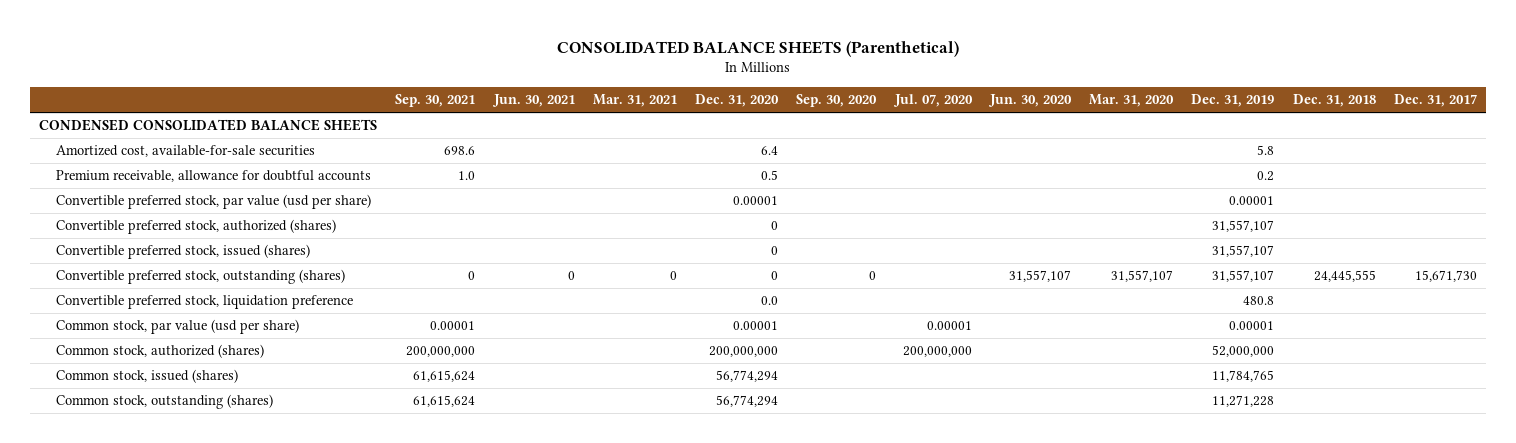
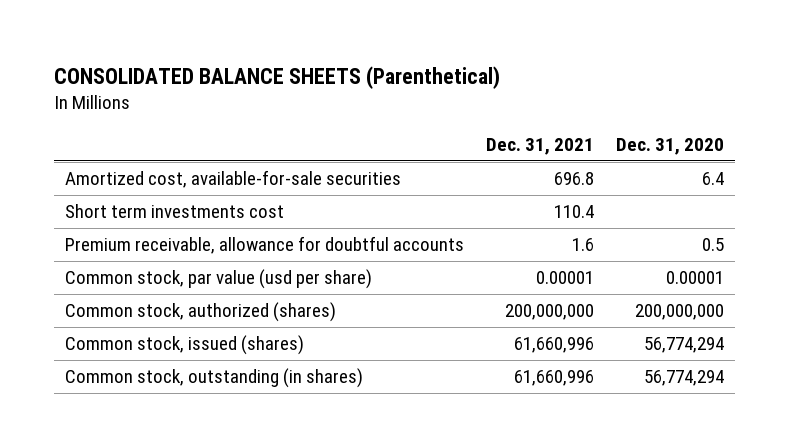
[395,94,476,108] Sep. 30, 2021 -> none
[491,94,575,108] Jun. 30, 2021 -> none
[592,94,677,108] Mar. 31, 2021 -> none
[796,94,878,108] Sep. 30, 2020 -> none
[892,94,973,108] Jul. 07, 2020 -> none
[987,94,1072,108] Jun. 30, 2020 -> none
[1089,94,1175,108] Mar. 31, 2020 -> none
[1191,94,1275,108] Dec. 31, 2019 -> none
[1292,94,1376,108] Dec. 31, 2018 -> none
[1394,94,1478,108] Dec. 31, 2017 -> none
none -> [486,137,595,155] Dec. 31, 2021
[38,119,377,132] CONDENSED CONSOLIDATED BALANCE SHEETS -> none
none -> [65,204,285,219] Short term investments cost
[55,194,371,210] Convertible preferred stock, par value (usd per share) -> none
[55,219,336,235] Convertible preferred stock, authorized (shares) -> none
[55,244,310,260] Convertible preferred stock, issued (shares) -> none
[55,269,345,285] Convertible preferred stock, outstanding (shares) -> none
[55,295,353,310] Convertible preferred stock, liquidation preference -> none
[55,394,273,410] Common stock, outstanding (shares) -> [65,368,364,389] Common stock, outstanding (in shares)

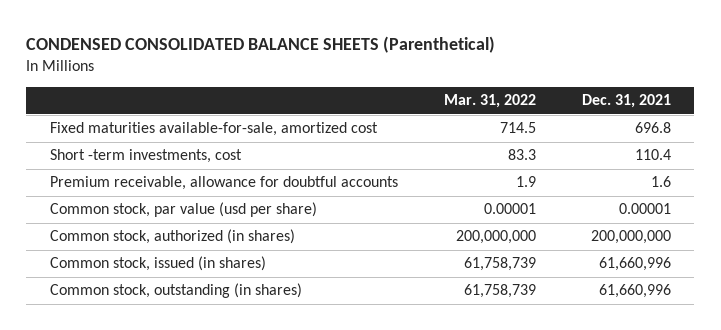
[54,65,501,89] CONSOLIDATED BALANCE SHEETS (Parenthetical) -> [26,36,496,54] CONDENSED CONSOLIDATED BALANCE SHEETS (Parenthetical)
[615,137,724,155] Dec. 31, 2020 -> none
none -> [443,94,536,109] Mar. 31, 2022
[65,170,402,189] Amortized cost, available-for-sale securities -> [49,122,378,137] Fixed maturities available-for-sale, amortized cost
[65,204,285,219] Short term investments cost -> [49,149,242,164] Short -term investments, cost
[65,302,337,323] Common stock, authorized (shares) -> [49,229,295,245] Common stock, authorized (in shares)
[65,335,305,356] Common stock, issued (shares) -> [49,256,266,272] Common stock, issued (in shares)

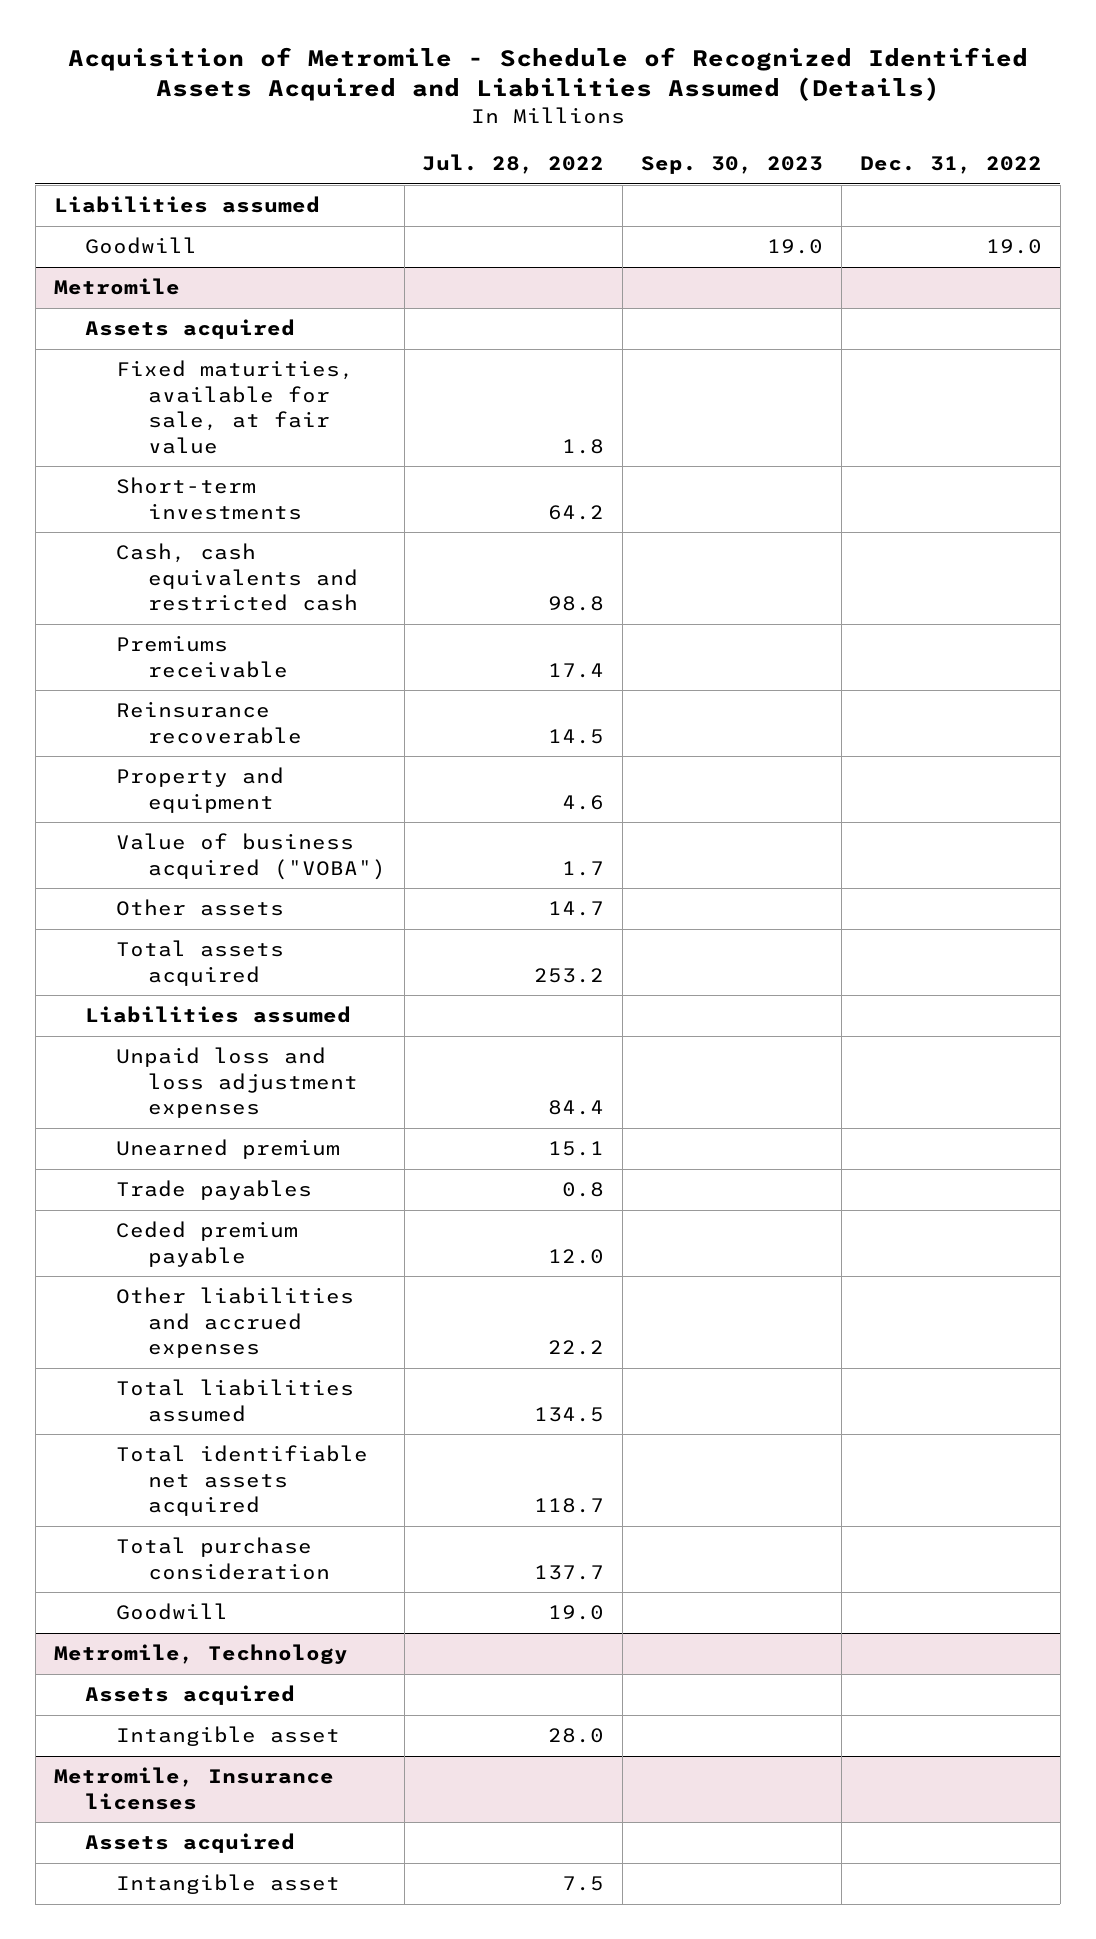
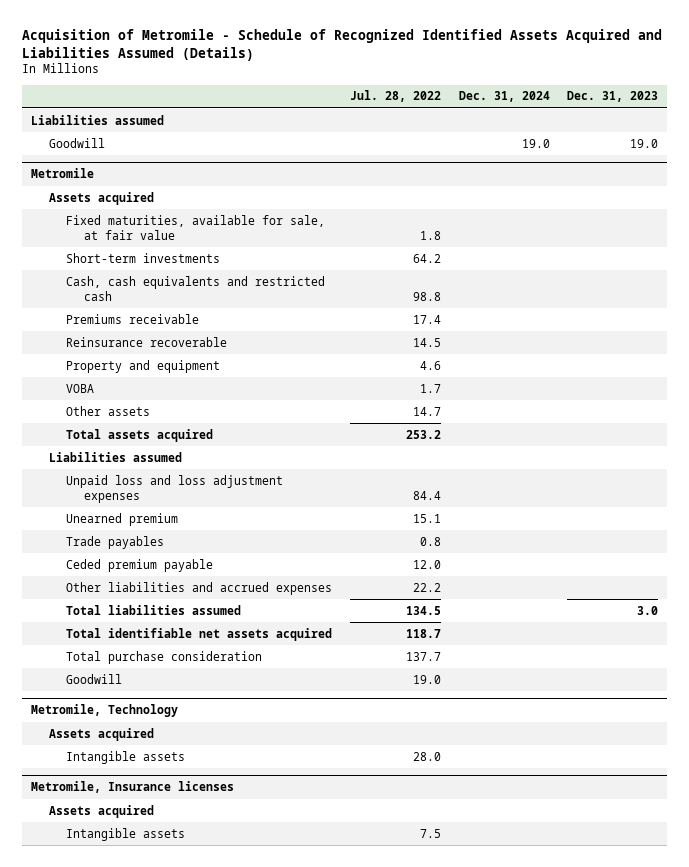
[641,156,824,175] Sep. 30, 2023 -> none
[859,156,1042,175] Dec. 31, 2022 -> none
none -> [458,91,550,103] Dec. 31, 2024
none -> [567,91,659,103] Dec. 31, 2023
[116,833,386,880] Value of business acquired ("VOBA") -> [66,383,95,393] VOBA
[116,1726,341,1747] Intangible asset -> [66,750,186,764] Intangible assets
[116,1874,341,1895] Intangible asset -> [66,827,186,841] Intangible assets

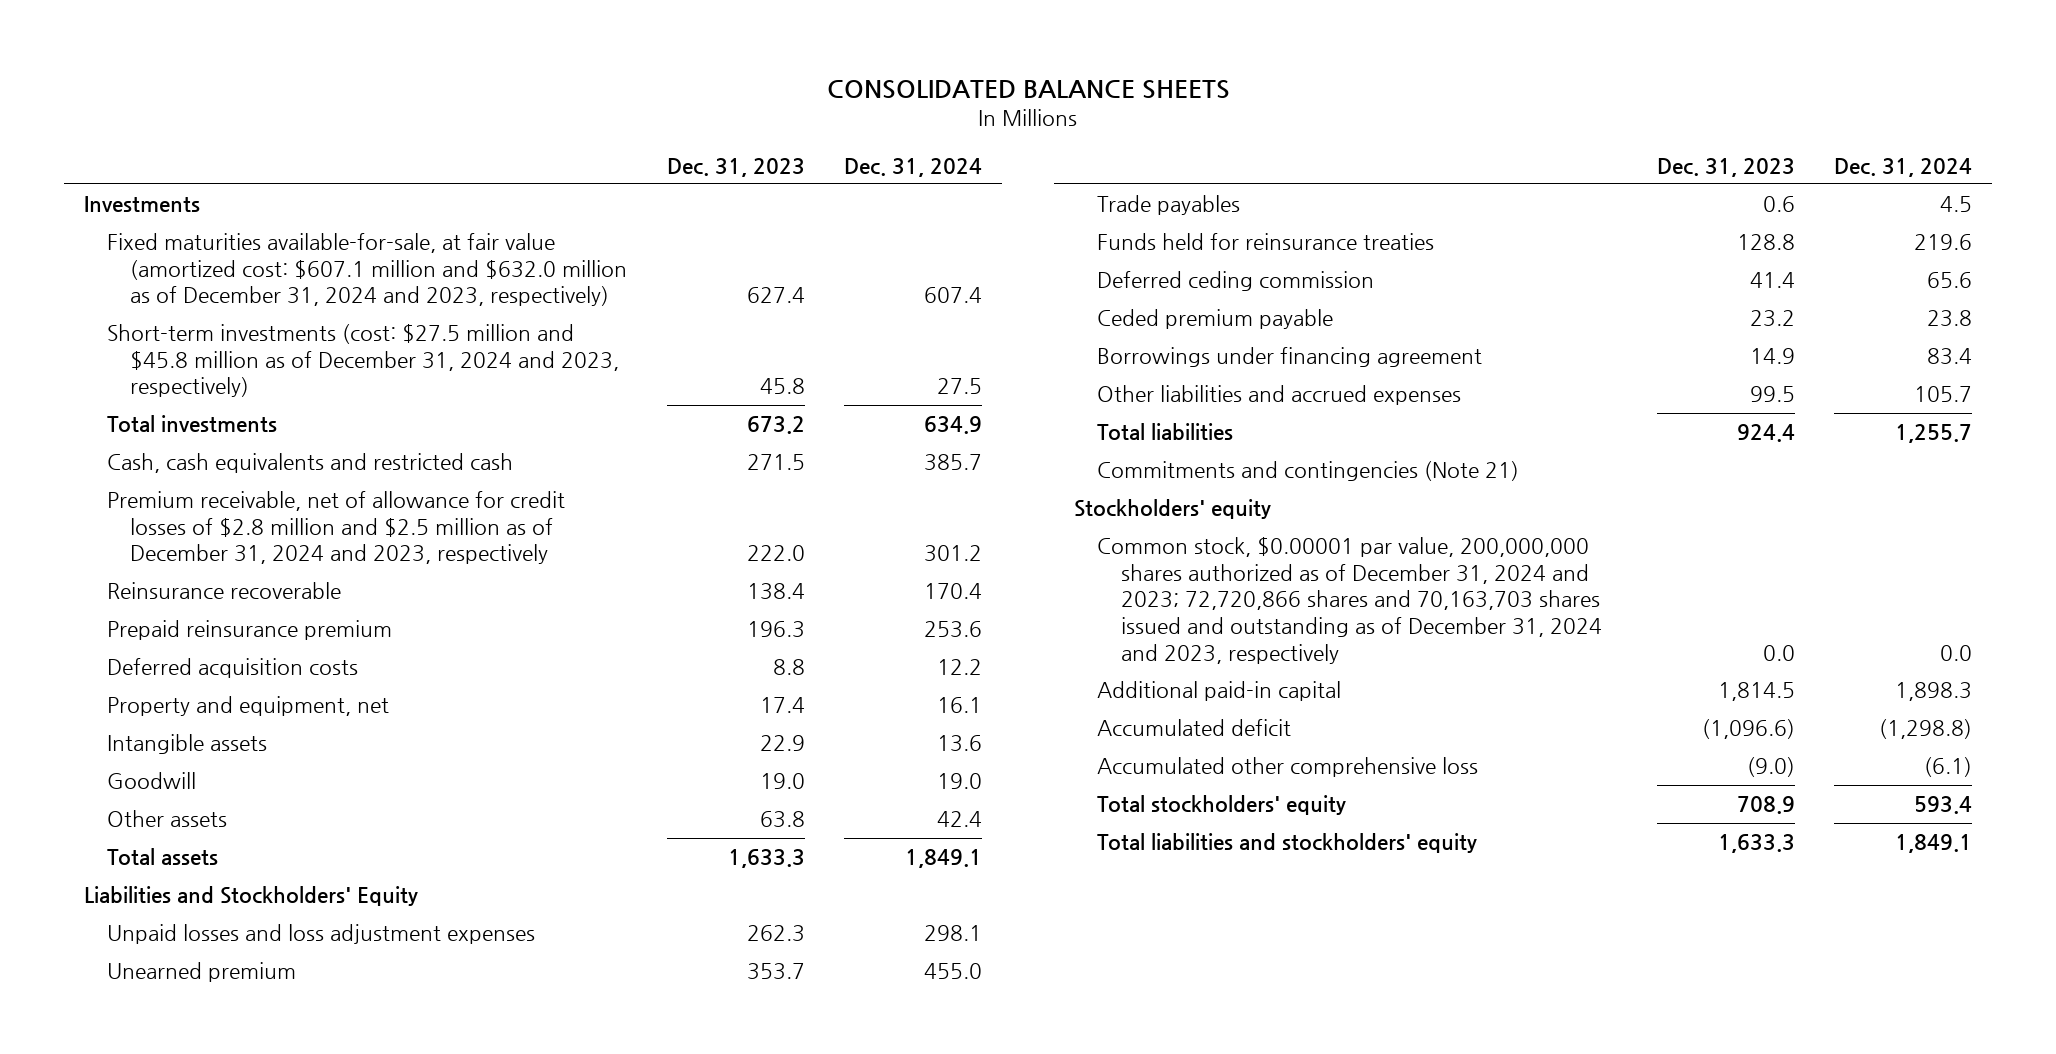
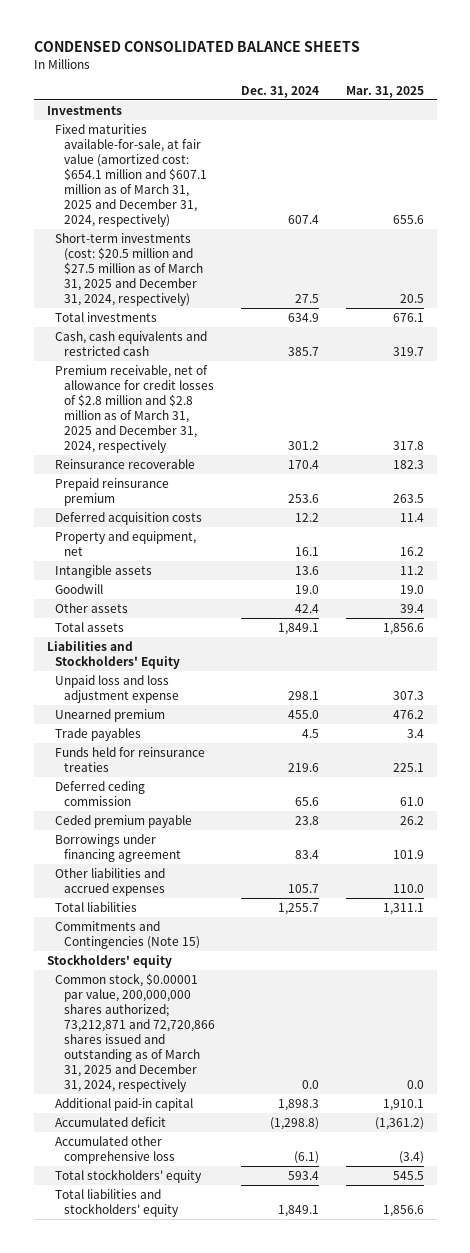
[827,79,1231,99] CONSOLIDATED BALANCE SHEETS -> [33,41,360,53] CONDENSED CONSOLIDATED BALANCE SHEETS
[666,157,805,177] Dec. 31, 2023 -> none
none -> [345,85,424,98] Mar. 31, 2025
[106,233,628,307] Fixed maturities available-for-sale, at fair value (amortized cost: $607.1 million and $632.0 million as of December 31, 2024 and 2023, respectively) -> [55,123,207,228] Fixed maturities available-for-sale, at fair value (amortized cost: $654.1 million and $607.1 million as of March 31, 2025 and December 31, 2024, respectively)
[106,324,620,398] Short-term investments (cost: $27.5 million and $45.8 million as of December 31, 2024 and 2023, respectively) -> [55,232,203,307] Short-term investments (cost: $20.5 million and $27.5 million as of March 31, 2025 and December 31, 2024, respectively)
[106,491,565,565] Premium receivable, net of allowance for credit losses of $2.8 million and $2.5 million as of December 31, 2024 and 2023, respectively -> [55,364,214,454] Premium receivable, net of allowance for credit losses of $2.8 million and $2.8 million as of March 31, 2025 and December 31, 2024, respectively
[106,924,535,945] Unpaid losses and loss adjustment expenses -> [55,674,179,704] Unpaid loss and loss adjustment expense
[1097,461,1520,482] Commitments and contingencies (Note 21) -> [55,920,200,950] Commitments and Contingencies (Note 15)
[1097,537,1602,664] Common stock, $0.00001 par value, 200,000,000 shares authorized as of December 31, 2024 and 2023; 72,720,866 shares and 70,163,703 shares issued and outstanding as of December 31, 2024 and 2023, respectively -> [55,972,215,1093] Common stock, $0.00001 par value, 200,000,000 shares authorized; 73,212,871 and 72,720,866 shares issued and outstanding as of March 31, 2025 and December 31, 2024, respectively

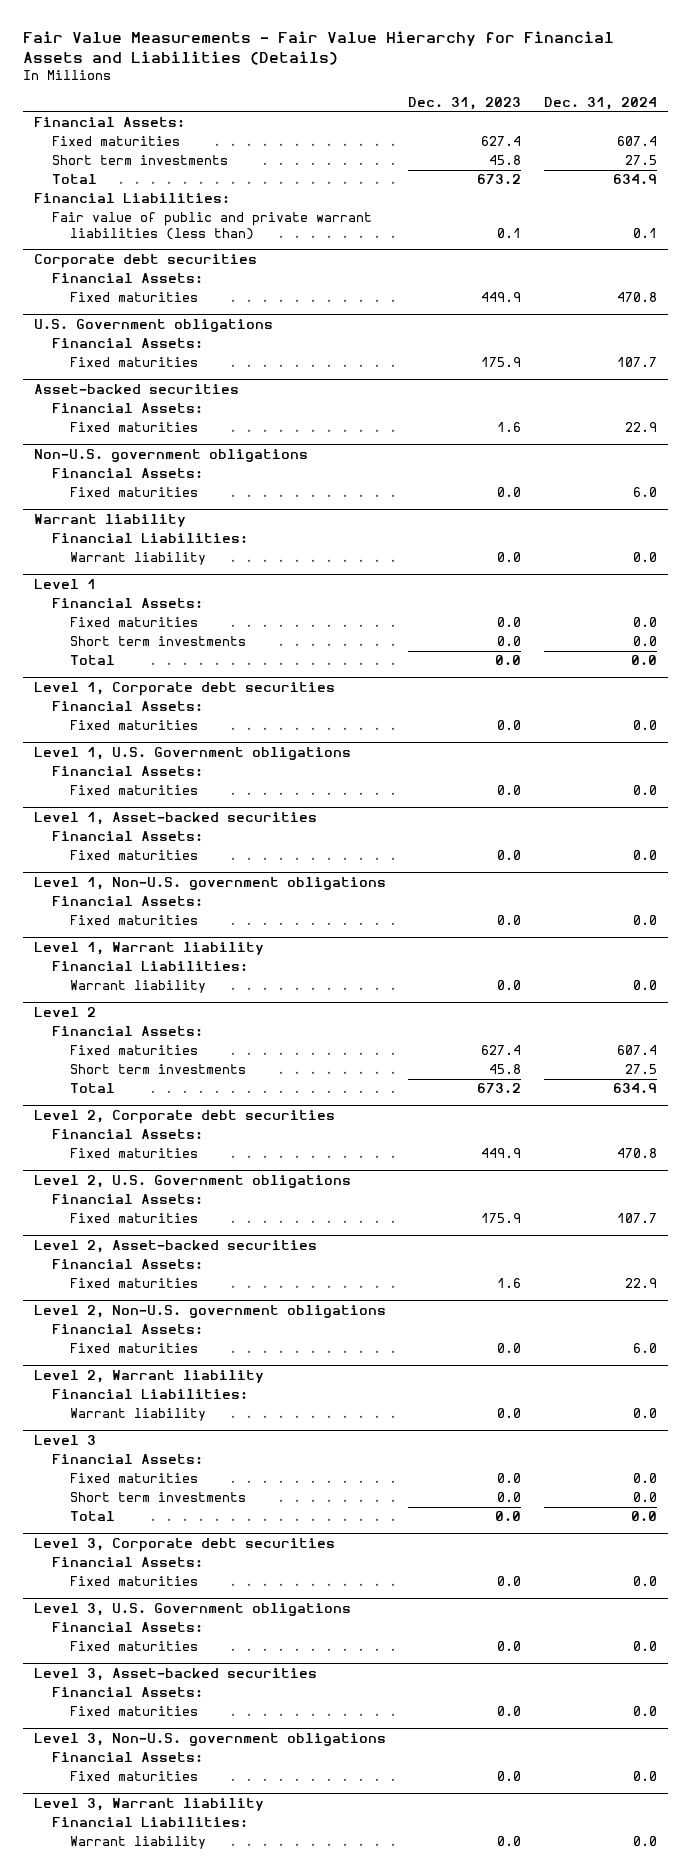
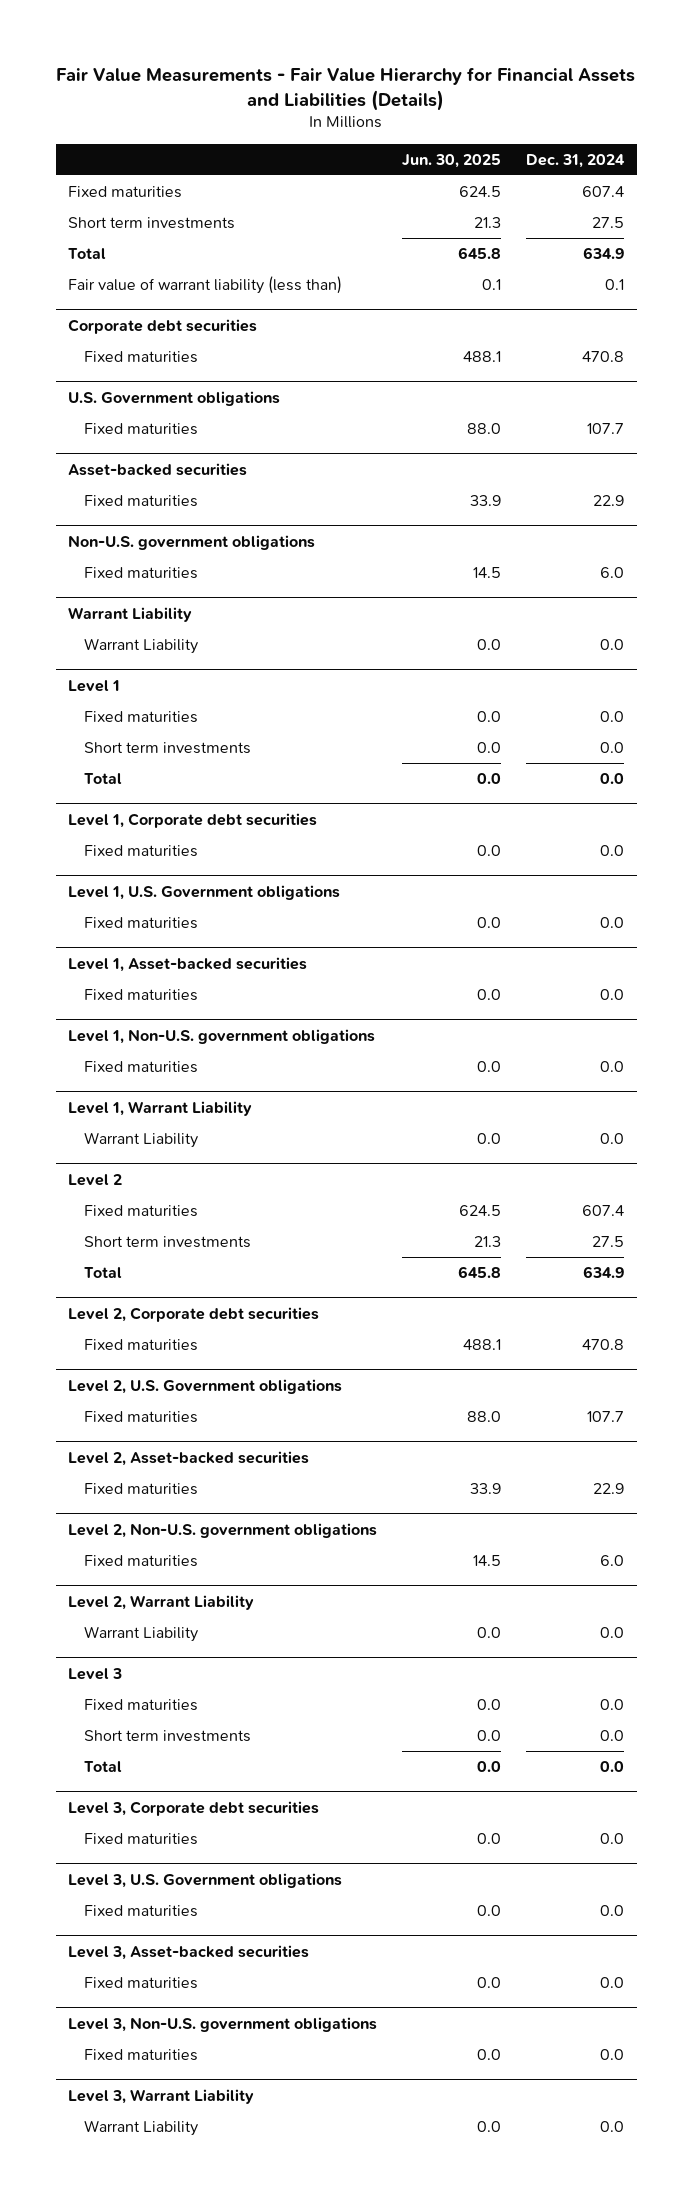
[408,97,522,111] Dec. 31, 2023 -> none
none -> [402,153,502,168] Jun. 30, 2025
[33,117,185,128] Financial Assets: -> none
[33,193,230,204] Financial Liabilities: -> none
[51,212,372,240] Fair value of public and private warrant liabilities (less than) -> [68,276,343,295] Fair value of warrant liability (less than)
[51,273,203,284] Financial Assets: -> none
[51,338,203,349] Financial Assets: -> none
[51,403,203,414] Financial Assets: -> none
[51,468,203,479] Financial Assets: -> none
[51,533,248,544] Financial Liabilities: -> none
[33,513,186,527] Warrant liability -> [68,606,193,622] Warrant Liability
[69,552,206,566] Warrant liability -> [83,638,198,655] Warrant Liability
[51,598,203,609] Financial Assets: -> none
[51,701,203,712] Financial Assets: -> none
[51,766,203,777] Financial Assets: -> none
[51,831,203,842] Financial Assets: -> none
[51,896,203,907] Financial Assets: -> none
[51,961,248,972] Financial Liabilities: -> none
[33,941,264,955] Level 1, Warrant liability -> [68,1100,253,1116] Level 1, Warrant Liability
[69,980,206,994] Warrant liability -> [83,1132,198,1149] Warrant Liability
[51,1026,203,1037] Financial Assets: -> none
[51,1129,203,1140] Financial Assets: -> none
[51,1194,203,1205] Financial Assets: -> none
[51,1259,203,1270] Financial Assets: -> none
[51,1324,203,1335] Financial Assets: -> none
[51,1389,248,1400] Financial Liabilities: -> none
[33,1369,264,1383] Level 2, Warrant liability -> [68,1594,255,1610] Level 2, Warrant Liability
[69,1408,206,1422] Warrant liability -> [83,1626,198,1643] Warrant Liability
[51,1454,203,1465] Financial Assets: -> none
[51,1557,203,1568] Financial Assets: -> none
[51,1622,203,1633] Financial Assets: -> none
[51,1687,203,1698] Financial Assets: -> none
[51,1752,203,1763] Financial Assets: -> none
[51,1817,248,1828] Financial Liabilities: -> none
[33,1797,264,1811] Level 3, Warrant liability -> [68,2088,255,2104] Level 3, Warrant Liability
[69,1836,206,1850] Warrant liability -> [83,2120,198,2137] Warrant Liability

